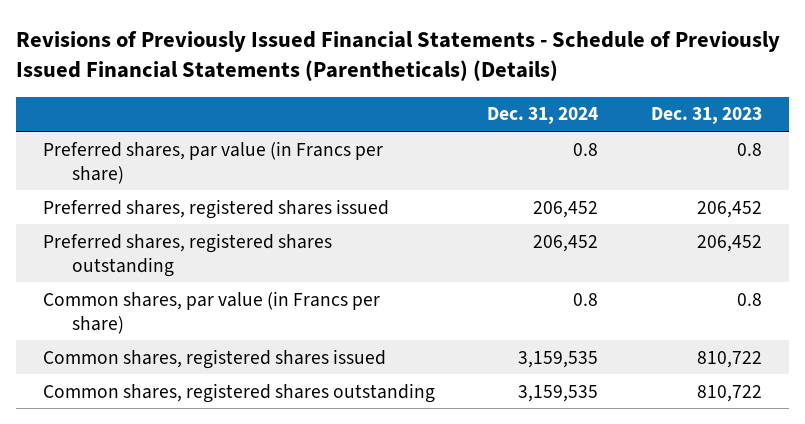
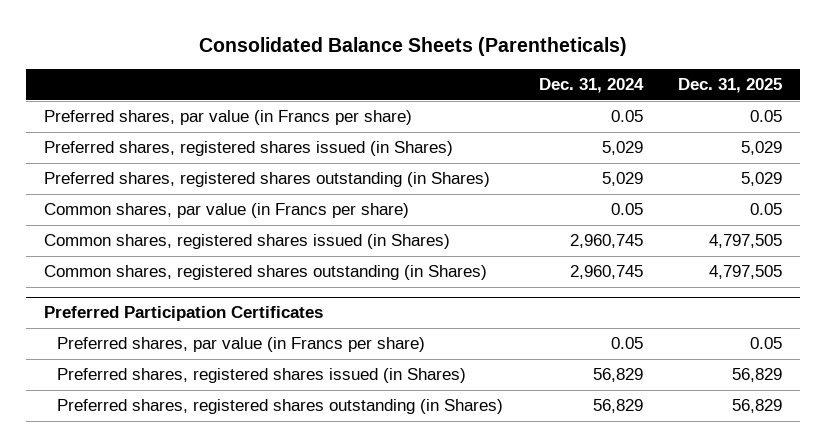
[16,30,781,82] Revisions of Previously Issued Financial Statements - Schedule of Previously Issued Financial Statements (Parentheticals) (Details) -> [198,37,627,57] Consolidated Balance Sheets (Parentheticals)
[651,107,763,125] Dec. 31, 2023 -> none
none -> [677,78,782,94] Dec. 31, 2025
[573,142,599,156] 0.8 -> [610,110,643,123] 0.05
[42,198,389,219] Preferred shares, registered shares issued -> [43,141,453,157] Preferred shares, registered shares issued (in Shares)
[533,200,599,218] 206,452 -> [601,141,643,156] 5,029
[42,232,332,277] Preferred shares, registered shares outstanding -> [43,172,490,188] Preferred shares, registered shares outstanding (in Shares)
[533,234,599,252] 206,452 -> [601,172,643,187] 5,029
[573,292,599,306] 0.8 -> [610,203,643,216] 0.05
[42,348,386,369] Common shares, registered shares issued -> [43,234,450,250] Common shares, registered shares issued (in Shares)
[518,350,599,368] 3,159,535 -> [569,234,643,249] 2,960,745
[42,382,435,403] Common shares, registered shares outstanding -> [43,265,487,281] Common shares, registered shares outstanding (in Shares)
[518,384,599,402] 3,159,535 -> [569,265,643,280] 2,960,745
none -> [43,306,323,322] Preferred Participation Certificates
none -> [57,337,426,353] Preferred shares, par value (in Francs per share)
none -> [57,368,467,384] Preferred shares, registered shares issued (in Shares)
none -> [57,399,504,415] Preferred shares, registered shares outstanding (in Shares)

